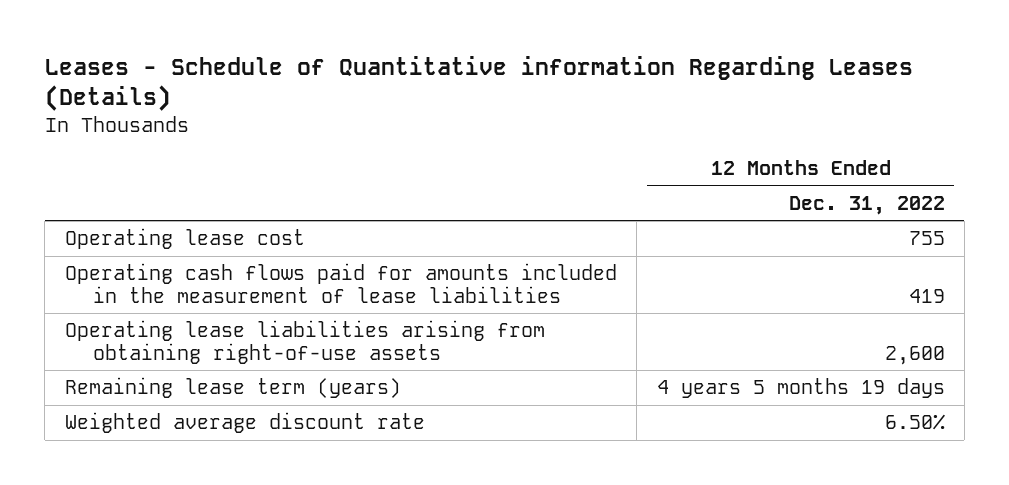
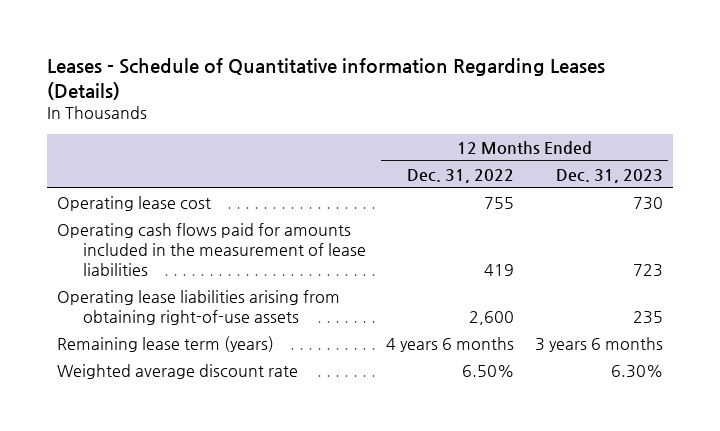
none -> [555,169,663,184] Dec. 31, 2023
[656,378,945,399] 4 years 5 months 19 days -> [386,337,515,353] 4 years 6 months

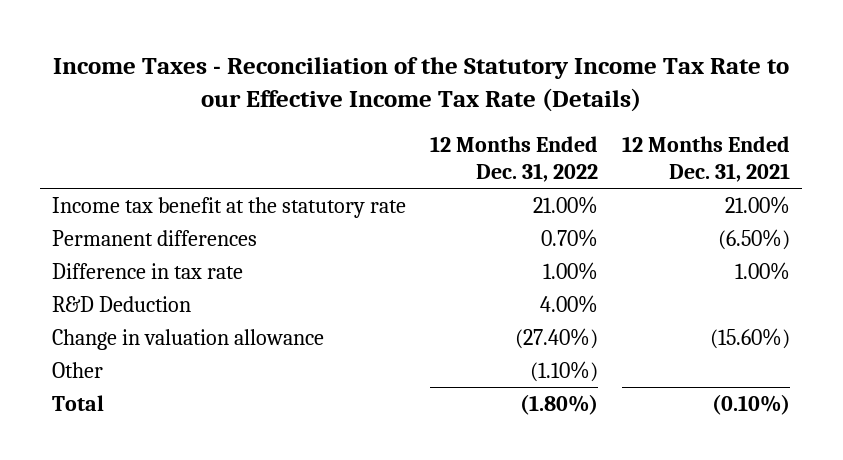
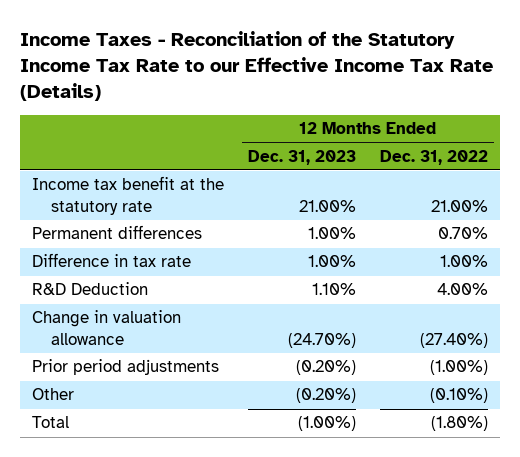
[622,136,791,183] 12 Months Ended Dec. 31, 2021 -> none
none -> [247,149,356,165] Dec. 31, 2023
none -> [31,359,219,376] Prior period adjustments
[530,360,599,382] (1.10%) -> [430,388,489,404] (0.10%)

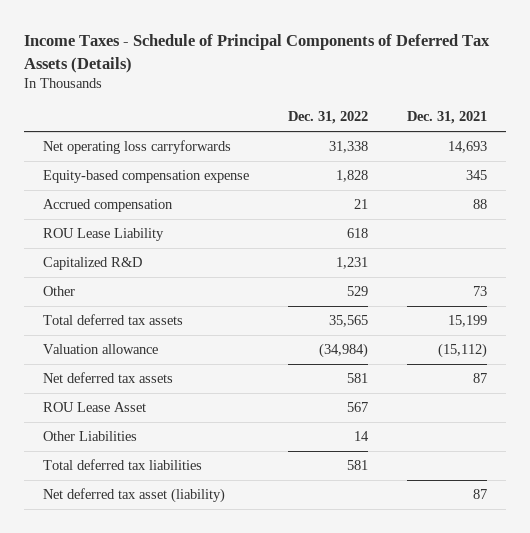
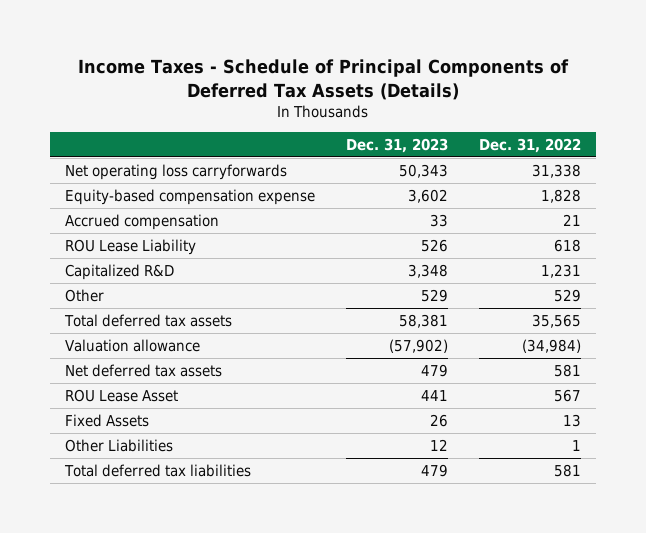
[406,111,487,125] Dec. 31, 2021 -> none
none -> [345,137,448,153] Dec. 31, 2023
none -> [65,413,150,427] Fixed Assets
[354,431,370,442] 14 -> [571,439,581,451] 1
[43,488,226,504] Net deferred tax asset (liability) -> none

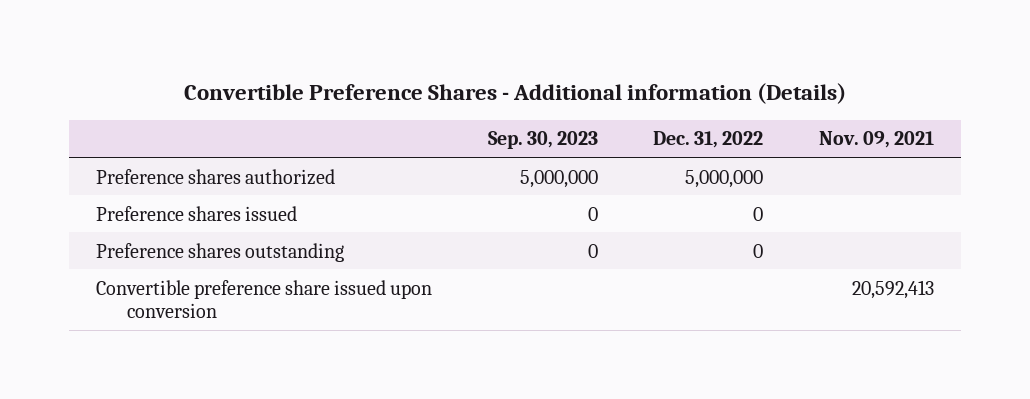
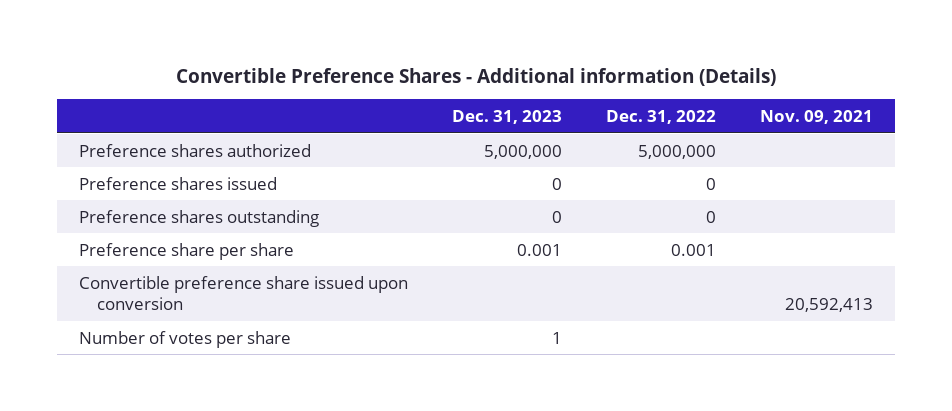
[487,131,598,150] Sep. 30, 2023 -> none
none -> [451,109,562,124] Dec. 31, 2023
none -> [78,242,294,260] Preference share per share
none -> [78,330,291,348] Number of votes per share

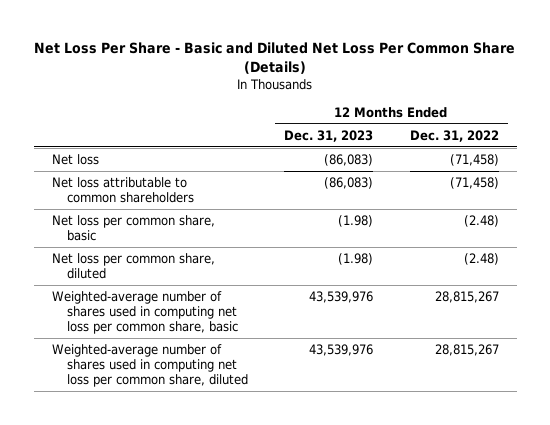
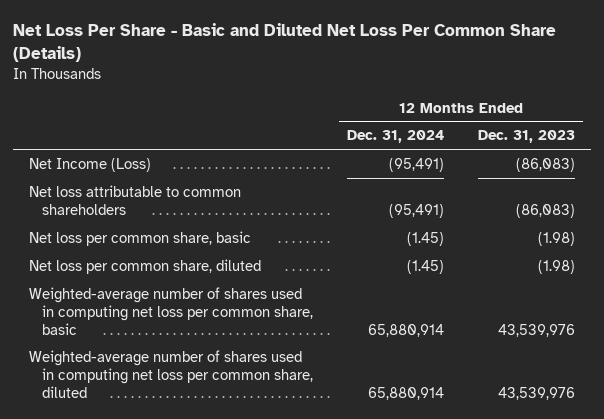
[409,129,499,142] Dec. 31, 2022 -> none
none -> [346,130,444,144] Dec. 31, 2024
[51,153,99,165] Net loss -> [29,157,152,172] Net Income (Loss)

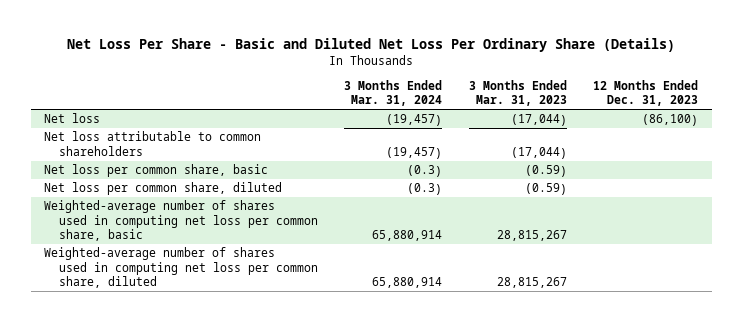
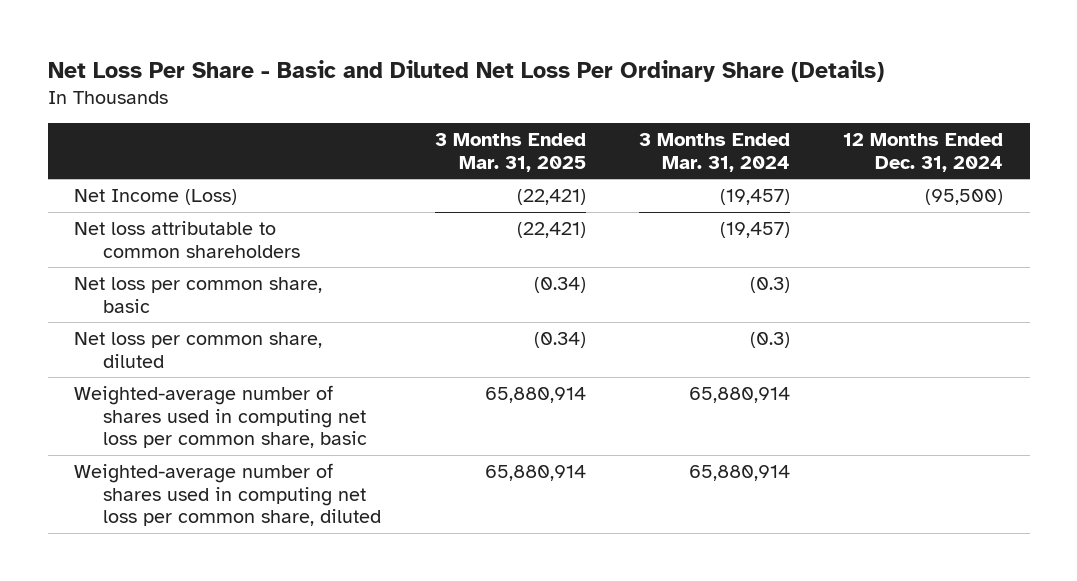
[468,80,567,107] 3 Months Ended Mar. 31, 2023 -> none
[593,80,699,107] 12 Months Ended Dec. 31, 2023 -> none
none -> [434,133,586,172] 3 Months Ended Mar. 31, 2025
none -> [843,133,1004,172] 12 Months Ended Dec. 31, 2024
[44,113,101,124] Net loss -> [74,188,238,205] Net Income (Loss)

